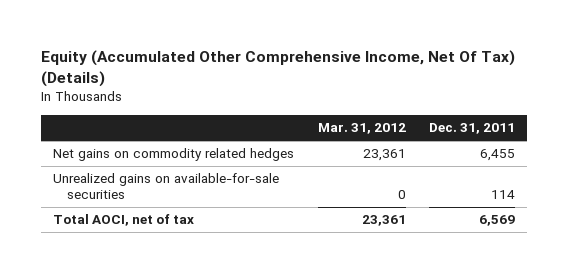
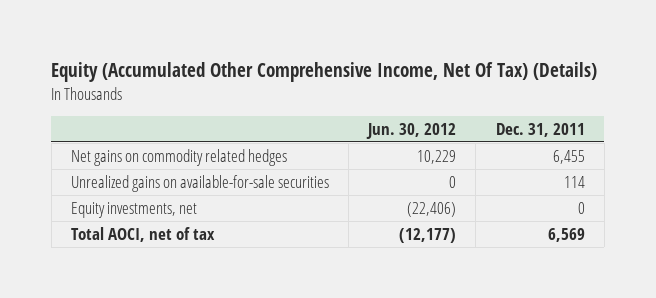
[317,123,406,135] Mar. 31, 2012 -> none
none -> [366,122,457,139] Jun. 30, 2012
none -> [70,201,197,218] Equity investments, net

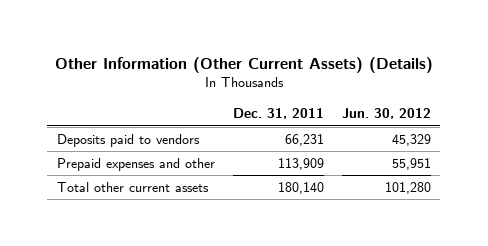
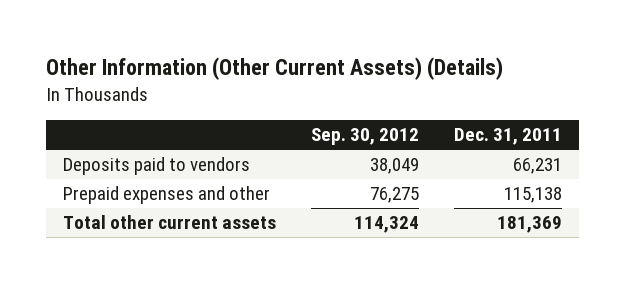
[342,108,432,120] Jun. 30, 2012 -> none
none -> [311,128,420,146] Sep. 30, 2012
[277,158,324,171] 113,909 -> [503,187,562,204] 115,138
[277,182,324,195] 180,140 -> [496,216,562,234] 181,369

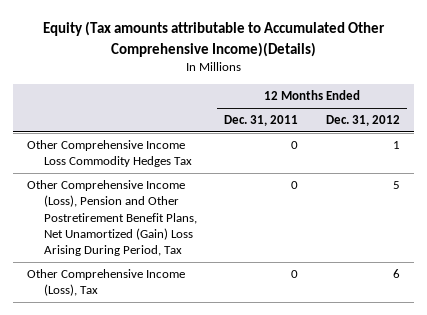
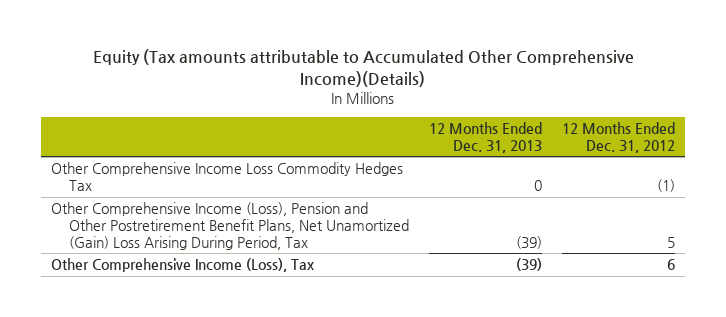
[224,115,299,127] Dec. 31, 2011 -> none
none -> [428,122,542,153] 12 Months Ended Dec. 31, 2013
[393,141,401,150] 1 -> [657,179,676,193] (1)

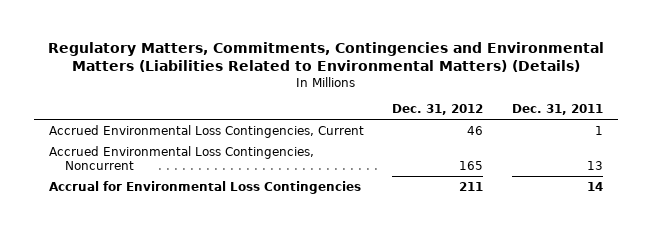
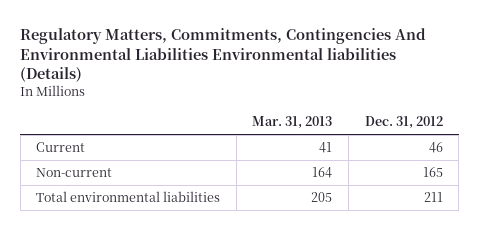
[47,41,604,72] Regulatory Matters, Commitments, Contingencies and Environmental Matters (Liabilities Related to Environmental Matters) (Details) -> [20,28,427,83] Regulatory Matters, Commitments, Contingencies And Environmental Liabilities Environmental liabilities (Details)
[512,104,604,116] Dec. 31, 2011 -> none
none -> [252,116,333,130] Mar. 31, 2013
[48,124,364,138] Accrued Environmental Loss Contingencies, Current -> [36,142,86,153] Current
[48,145,314,170] Accrued Environmental Loss Contingencies, Noncurrent -> [36,168,113,178] Non-current
[48,180,361,194] Accrual for Environmental Loss Contingencies -> [36,191,221,203] Total environmental liabilities

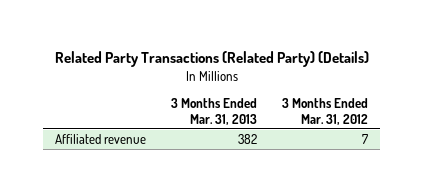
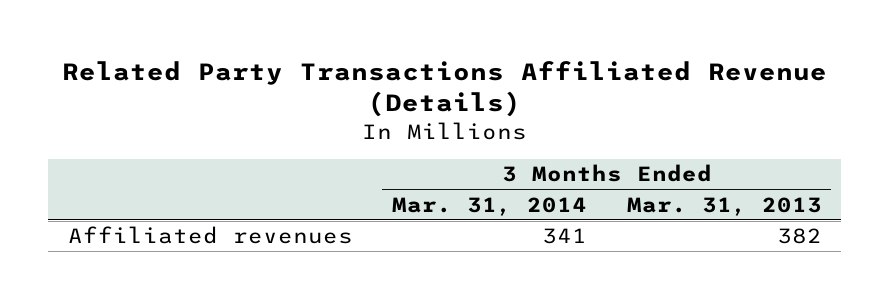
[54,51,369,68] Related Party Transactions (Related Party) (Details) -> [61,60,827,118] Related Party Transactions Affiliated Revenue (Details)
[282,98,369,126] 3 Months Ended Mar. 31, 2012 -> none
none -> [392,196,588,216] Mar. 31, 2014
[55,134,147,145] Affiliated revenue -> [67,226,353,245] Affiliated revenues

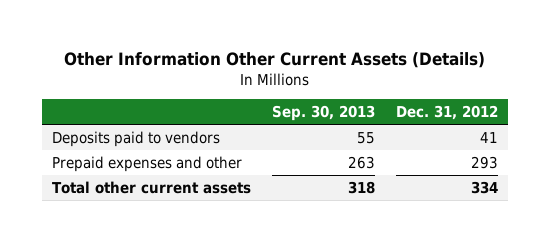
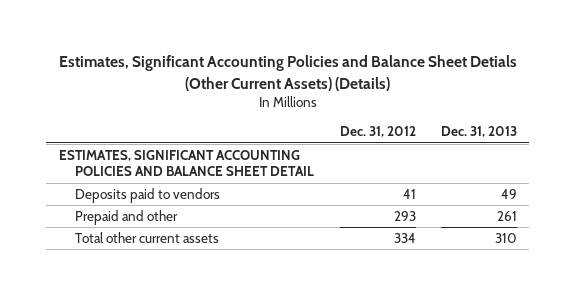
[63,51,485,68] Other Information Other Current Assets (Details) -> [58,55,517,91] Estimates, Significant Accounting Policies and Balance Sheet Detials (Other Current Assets) (Details)
[271,105,375,122] Sep. 30, 2013 -> none
none -> [440,126,517,138] Dec. 31, 2013
none -> [58,149,315,177] ESTIMATES, SIGNIFICANT ACCOUNTING POLICIES AND BALANCE SHEET DETAIL
[52,155,243,172] Prepaid expenses and other -> [75,209,179,225] Prepaid and other

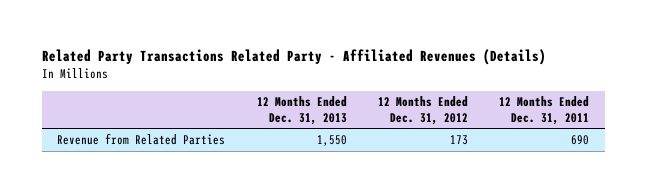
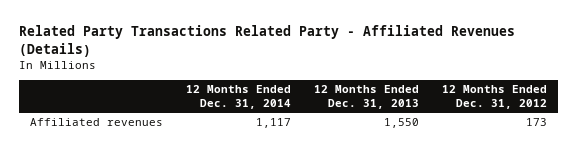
[499,96,590,125] 12 Months Ended Dec. 31, 2011 -> none
none -> [186,85,292,109] 12 Months Ended Dec. 31, 2014
[57,133,226,146] Revenue from Related Parties -> [30,118,164,127] Affiliated revenues

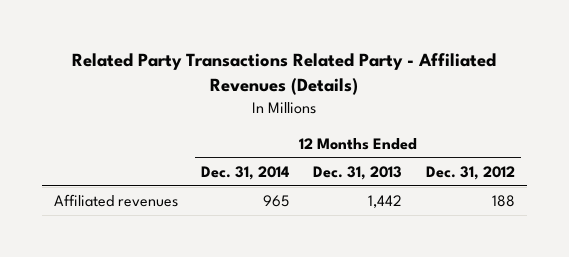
[256,118,292,129] 1,117 -> [263,195,290,208] 965
[383,118,419,129] 1,550 -> [368,195,403,209] 1,442
[525,118,547,127] 173 -> [492,195,516,208] 188

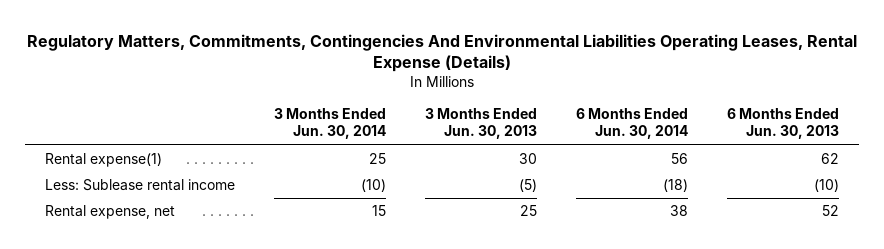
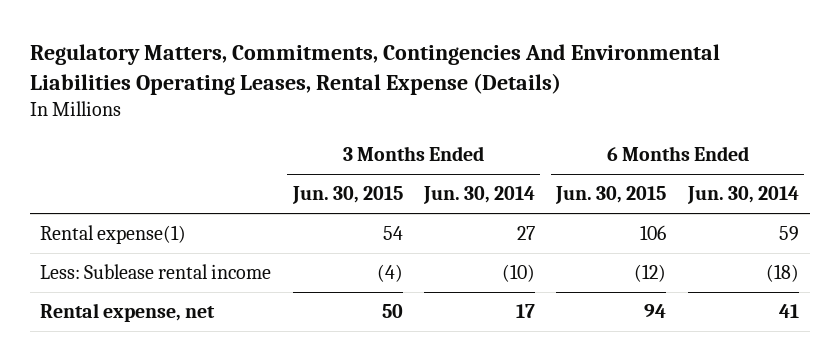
[425,107,538,140] 3 Months Ended Jun. 30, 2013 -> none
[727,107,840,140] 6 Months Ended Jun. 30, 2013 -> none
none -> [291,186,403,205] Jun. 30, 2015
none -> [555,186,667,205] Jun. 30, 2015
[369,153,387,165] 25 -> [517,226,536,241] 27
[671,153,689,165] 56 -> [778,226,799,242] 59
[372,205,387,217] 15 -> [516,304,536,319] 17
[670,205,689,217] 38 -> [778,304,799,319] 41

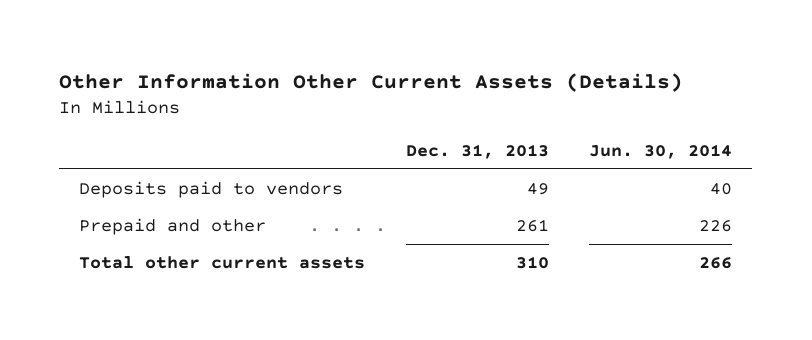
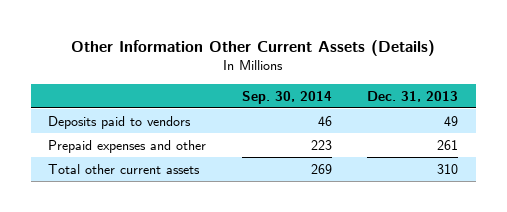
[589,143,733,159] Jun. 30, 2014 -> none
none -> [241,90,332,104] Sep. 30, 2014
[79,218,267,236] Prepaid and other -> [48,139,207,153] Prepaid expenses and other

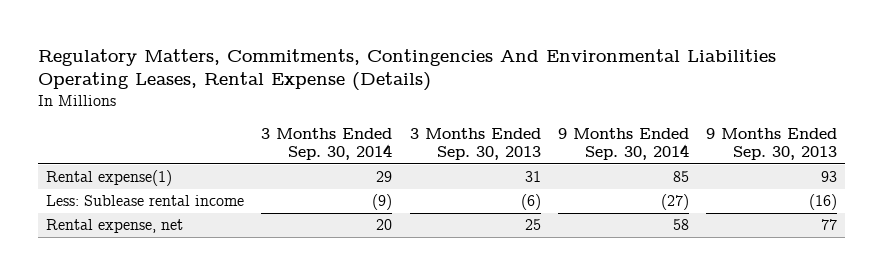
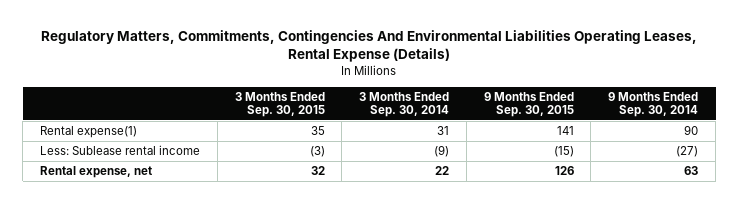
[409,127,541,161] 3 Months Ended Sep. 30, 2013 -> none
[705,127,837,161] 9 Months Ended Sep. 30, 2013 -> none
none -> [234,91,325,118] 3 Months Ended Sep. 30, 2015
none -> [483,91,574,118] 9 Months Ended Sep. 30, 2015
[376,171,393,183] 29 -> [437,126,450,136] 31
[672,171,689,183] 85 -> [684,125,699,136] 90
[376,219,393,231] 20 -> [435,166,450,176] 22
[672,219,689,231] 58 -> [684,166,699,176] 63

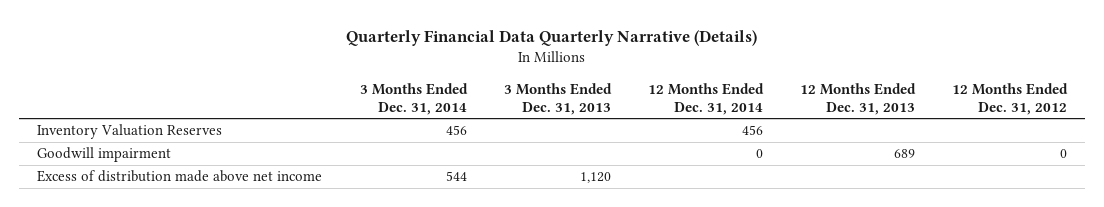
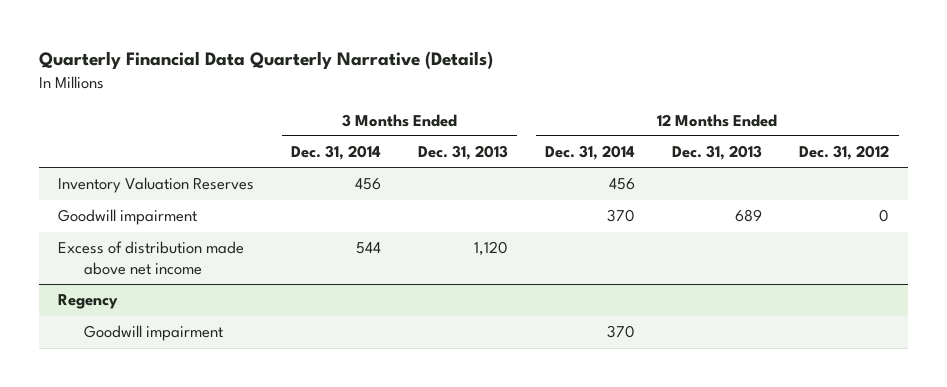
[755,149,763,159] 0 -> [607,209,636,223] 370
none -> [58,294,119,310] Regency
none -> [84,325,224,342] Goodwill impairment

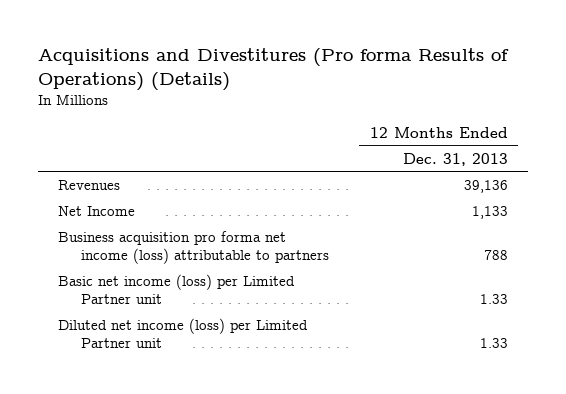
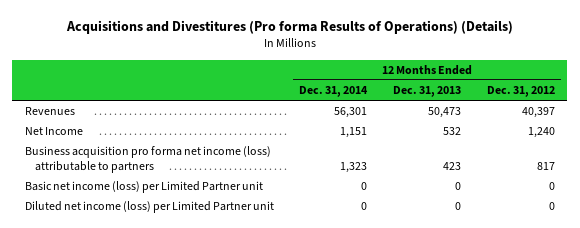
none -> [299,86,369,98] Dec. 31, 2014
none -> [486,86,555,98] Dec. 31, 2012
[463,180,508,194] 39,136 -> [428,107,462,119] 50,473
[471,206,508,220] 1,133 -> [443,127,462,136] 532
[483,250,508,261] 788 -> [443,161,462,170] 423
[479,294,508,305] 1.33 -> [455,182,462,191] 0
[479,338,508,349] 1.33 -> [455,202,462,211] 0

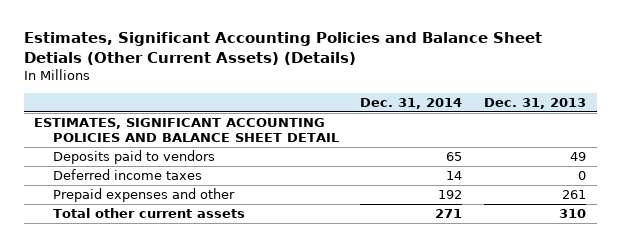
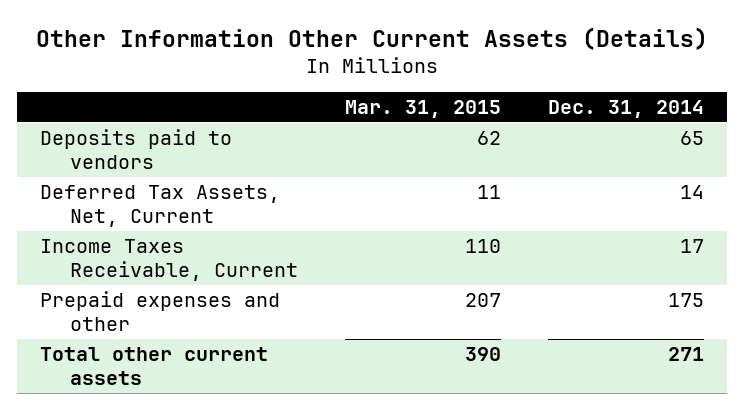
[23,32,542,65] Estimates, Significant Accounting Policies and Balance Sheet Detials (Other Current Assets) (Details) -> [35,26,708,50] Other Information Other Current Assets (Details)
[483,97,586,109] Dec. 31, 2013 -> none
none -> [345,100,502,119] Mar. 31, 2015
[34,118,339,142] ESTIMATES, SIGNIFICANT ACCOUNTING POLICIES AND BALANCE SHEET DETAIL -> none
[52,169,202,181] Deferred income taxes -> [40,184,281,228] Deferred Tax Assets, Net, Current
none -> [40,238,299,282] Income Taxes Receivable, Current
[438,190,463,200] 192 -> [667,292,704,307] 175

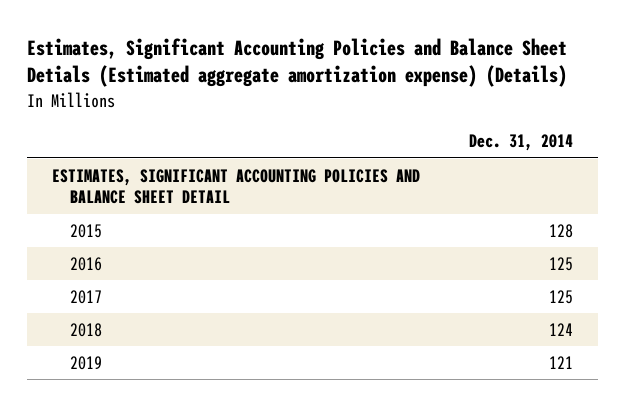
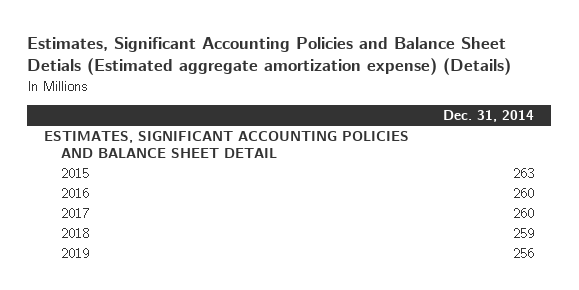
[549,223,574,238] 128 -> [513,168,535,179] 263
[549,256,574,271] 125 -> [513,188,535,199] 260
[549,289,574,304] 125 -> [513,208,535,219] 260
[549,322,574,336] 124 -> [513,228,535,239] 259
[549,355,574,369] 121 -> [513,248,535,259] 256

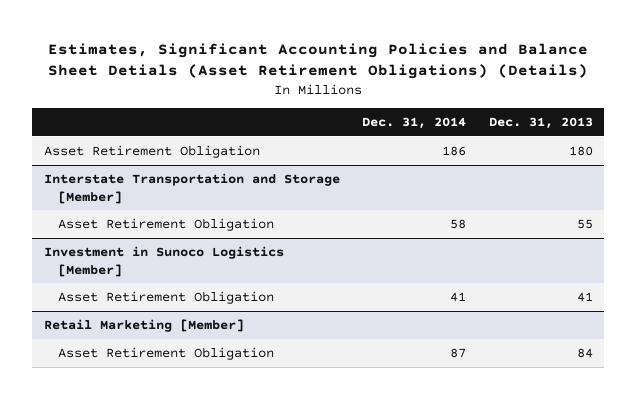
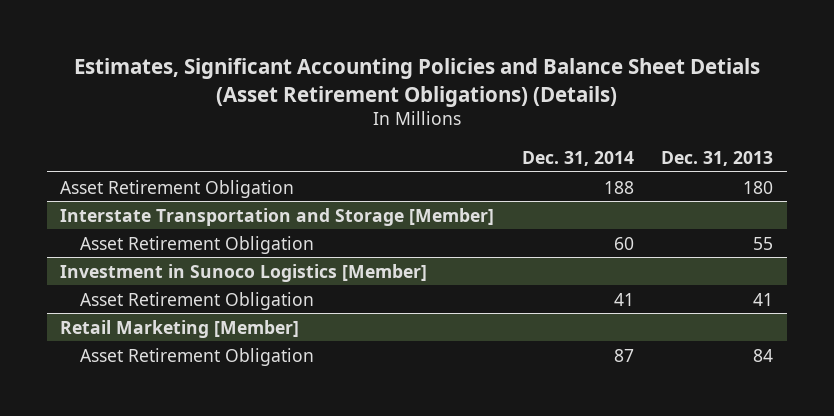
[442,145,467,156] 186 -> [603,180,634,194] 188
[450,218,467,229] 58 -> [613,236,634,250] 60

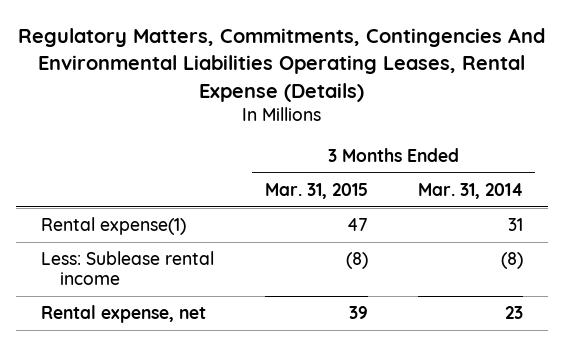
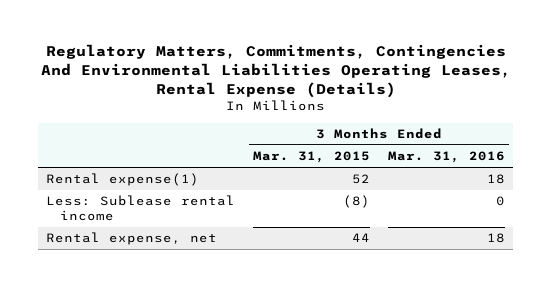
[417,182,523,199] Mar. 31, 2014 -> none
none -> [387,151,505,164] Mar. 31, 2016
[346,218,368,232] 47 -> [352,174,371,185] 52
[348,306,368,320] 39 -> [352,233,371,243] 44

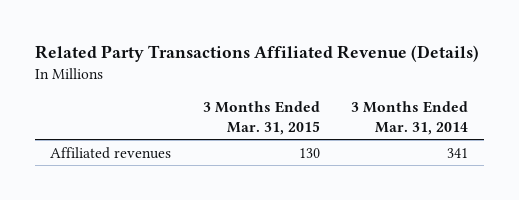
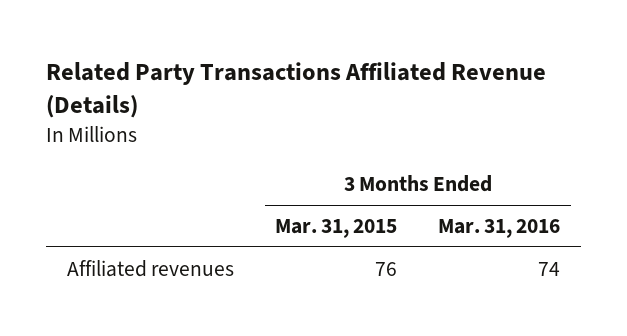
[351,100,469,135] 3 Months Ended Mar. 31, 2014 -> none
none -> [438,218,561,238] Mar. 31, 2016
[298,147,320,158] 130 -> [375,261,398,276] 76

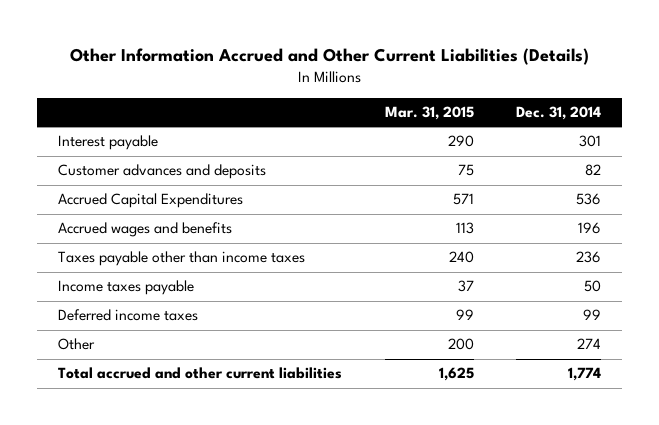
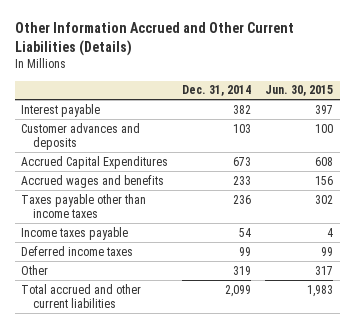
[384,106,474,121] Mar. 31, 2015 -> none
none -> [264,85,333,97] Jun. 30, 2015
[579,135,602,148] 301 -> [233,104,252,114] 382
[585,164,602,177] 82 -> [233,123,252,133] 103
[576,193,602,206] 536 -> [233,156,252,166] 673
[578,222,602,235] 196 -> [233,175,252,185] 233
[584,280,602,293] 50 -> [239,227,252,237] 54
[577,338,602,350] 274 -> [233,265,252,275] 319
[568,367,602,382] 1,774 -> [225,284,252,297] 2,099

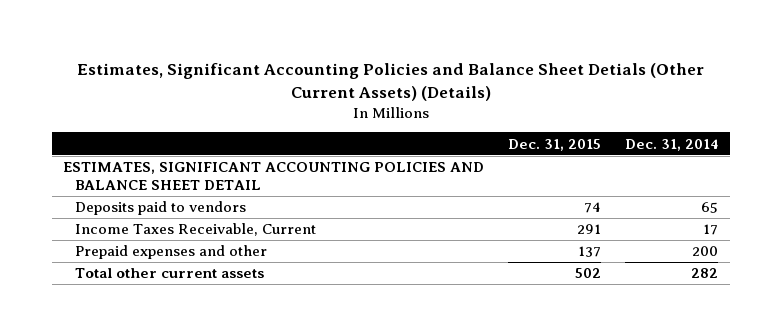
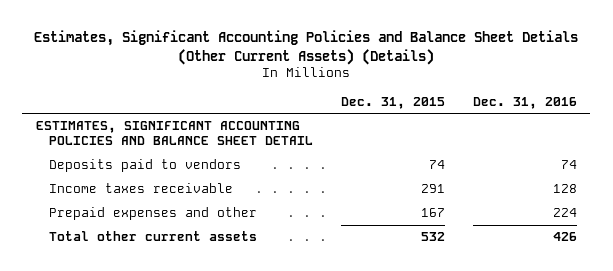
[624,138,718,151] Dec. 31, 2014 -> none
none -> [472,96,577,109] Dec. 31, 2016
[75,223,317,237] Income Taxes Receivable, Current -> [49,183,234,194] Income taxes receivable
[578,246,602,258] 137 -> [420,208,445,218] 167
[575,268,602,279] 502 -> [420,232,445,242] 532

